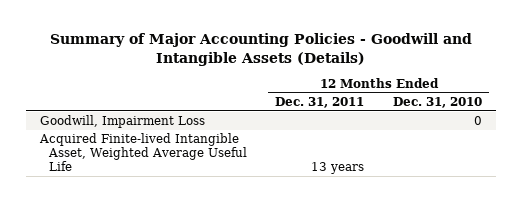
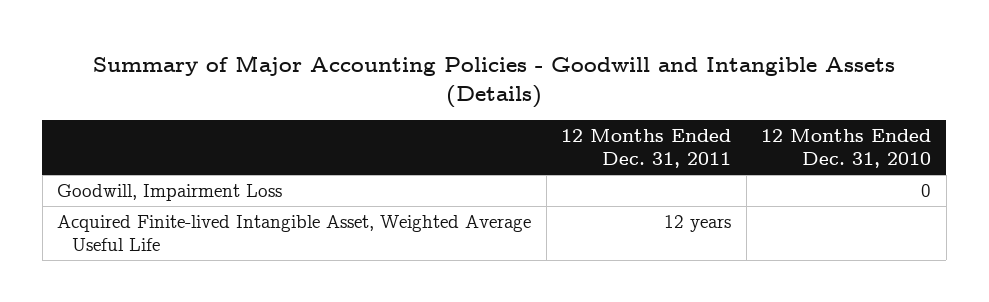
[311,162,365,175] 13 years -> [664,214,732,232] 12 years

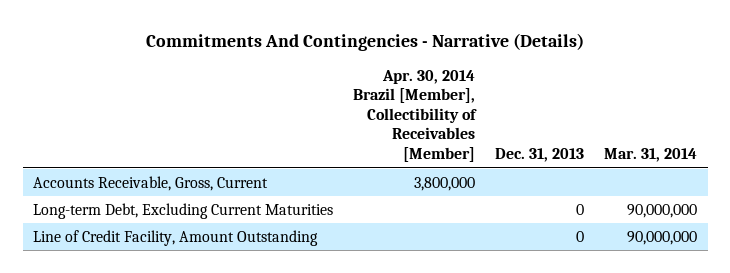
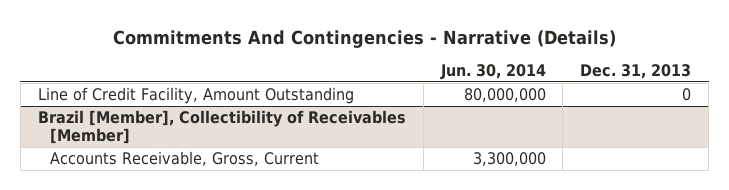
[353,69,478,162] Apr. 30, 2014 Brazil [Member], Collectibility of Receivables [Member] -> none
[604,147,698,162] Mar. 31, 2014 -> none
none -> [439,64,546,81] Jun. 30, 2014
[32,175,268,191] Accounts Receivable, Gross, Current -> none
[32,202,333,219] Long-term Debt, Excluding Current Maturities -> none
none -> [37,109,406,145] Brazil [Member], Collectibility of Receivables [Member]
none -> [50,150,320,166] Accounts Receivable, Gross, Current

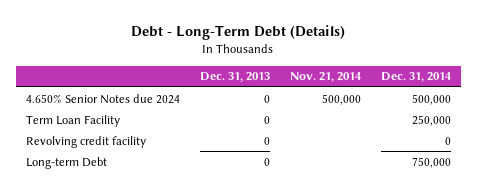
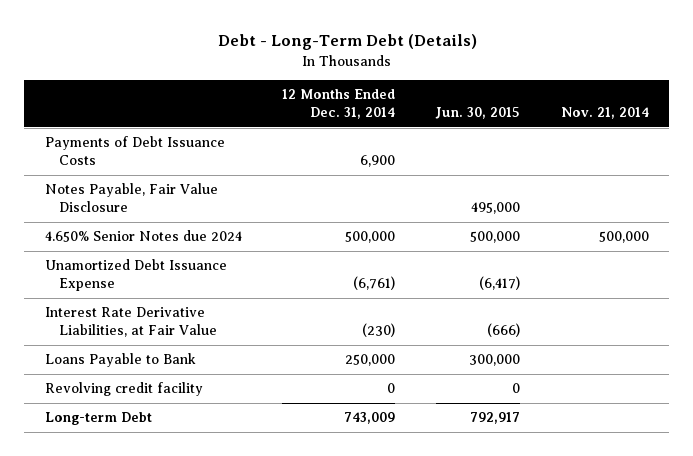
[200,72,271,83] Dec. 31, 2013 -> none
[380,72,452,83] Dec. 31, 2014 -> none
none -> [282,89,396,120] 12 Months Ended Dec. 31, 2014
none -> [435,107,521,120] Jun. 30, 2015
none -> [44,136,225,166] Payments of Debt Issuance Costs
none -> [44,183,218,213] Notes Payable, Fair Value Disclosure
none -> [44,259,227,292] Unamortized Debt Issuance Expense
none -> [44,307,217,338] Interest Rate Derivative Liabilities, at Fair Value
[26,114,121,127] Term Loan Facility -> [44,353,196,368] Loans Payable to Bank

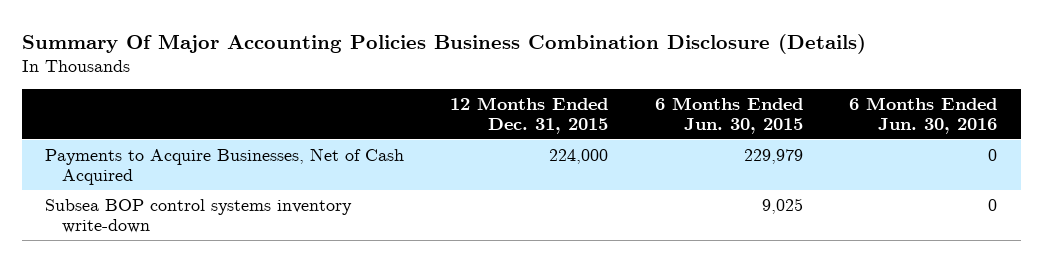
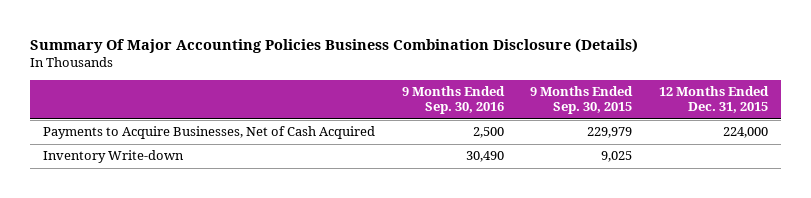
[654,96,803,135] 6 Months Ended Jun. 30, 2015 -> none
[849,96,998,135] 6 Months Ended Jun. 30, 2016 -> none
none -> [401,86,505,115] 9 Months Ended Sep. 30, 2016
none -> [530,86,634,115] 9 Months Ended Sep. 30, 2015
[44,198,352,233] Subsea BOP control systems inventory write-down -> [43,150,185,164] Inventory Write-down

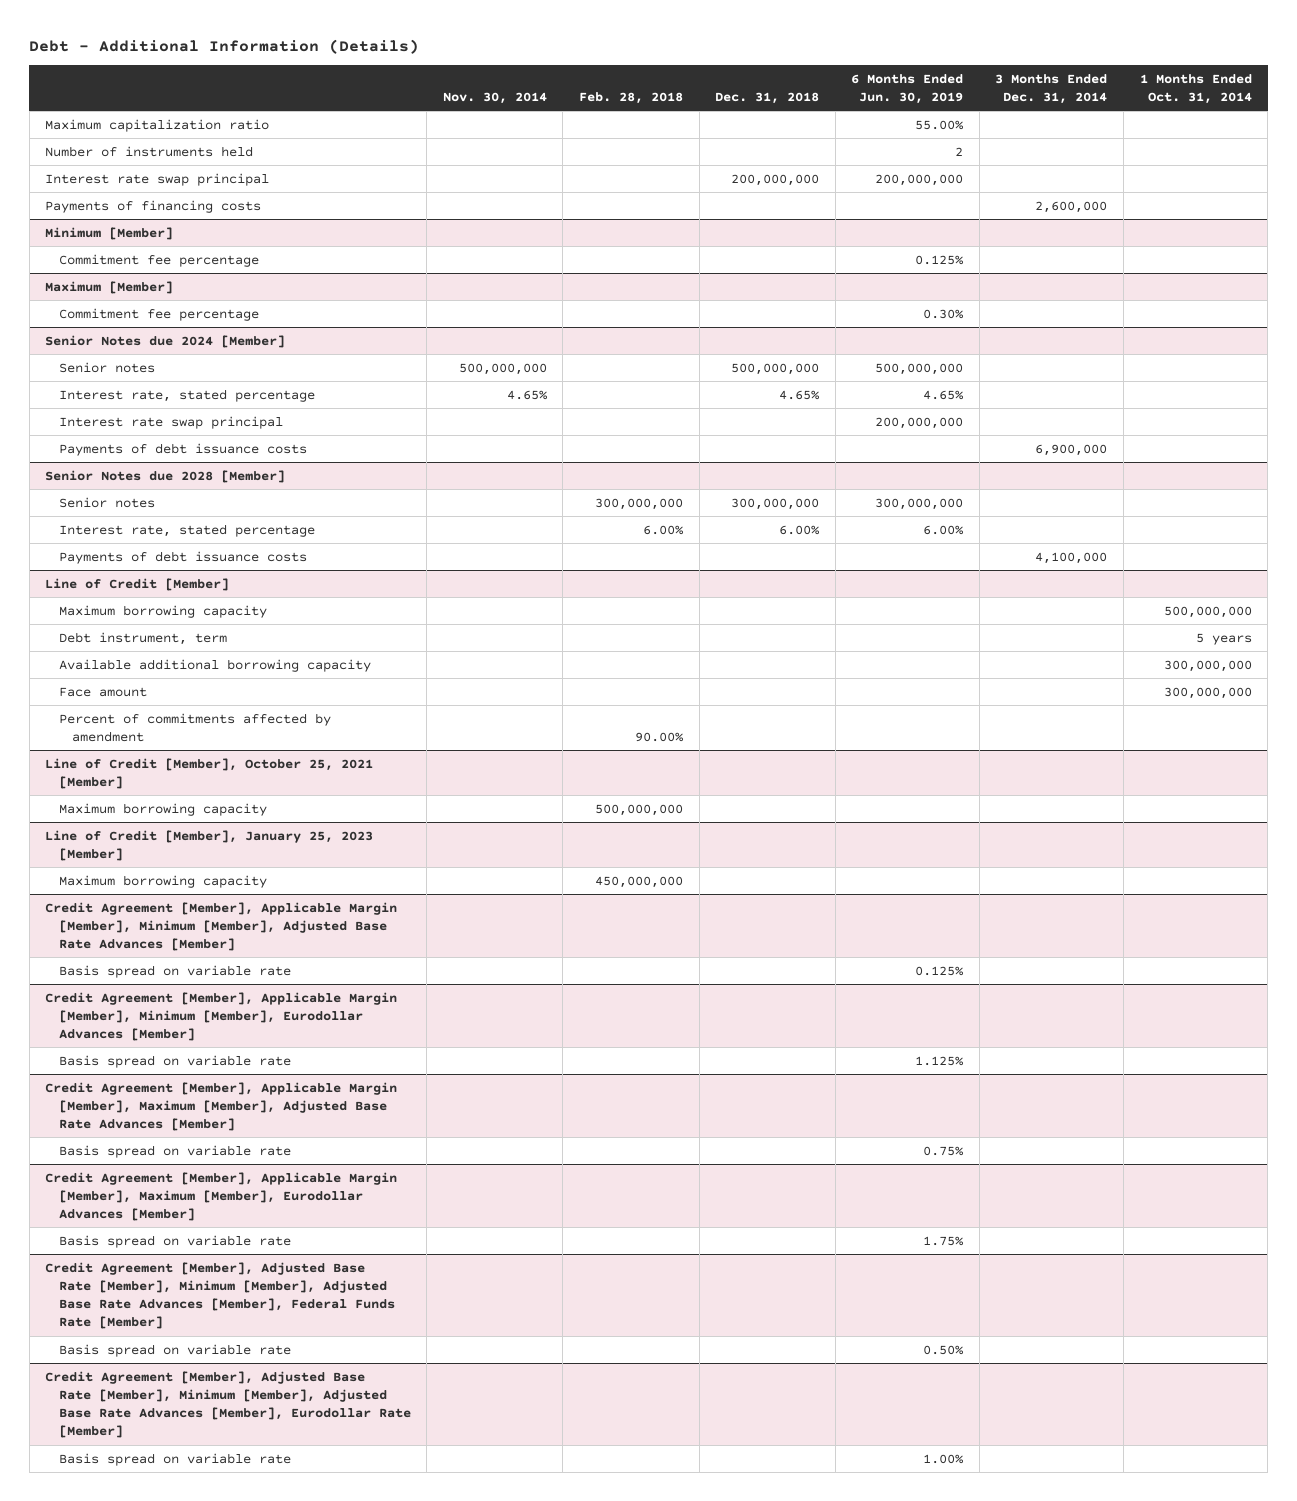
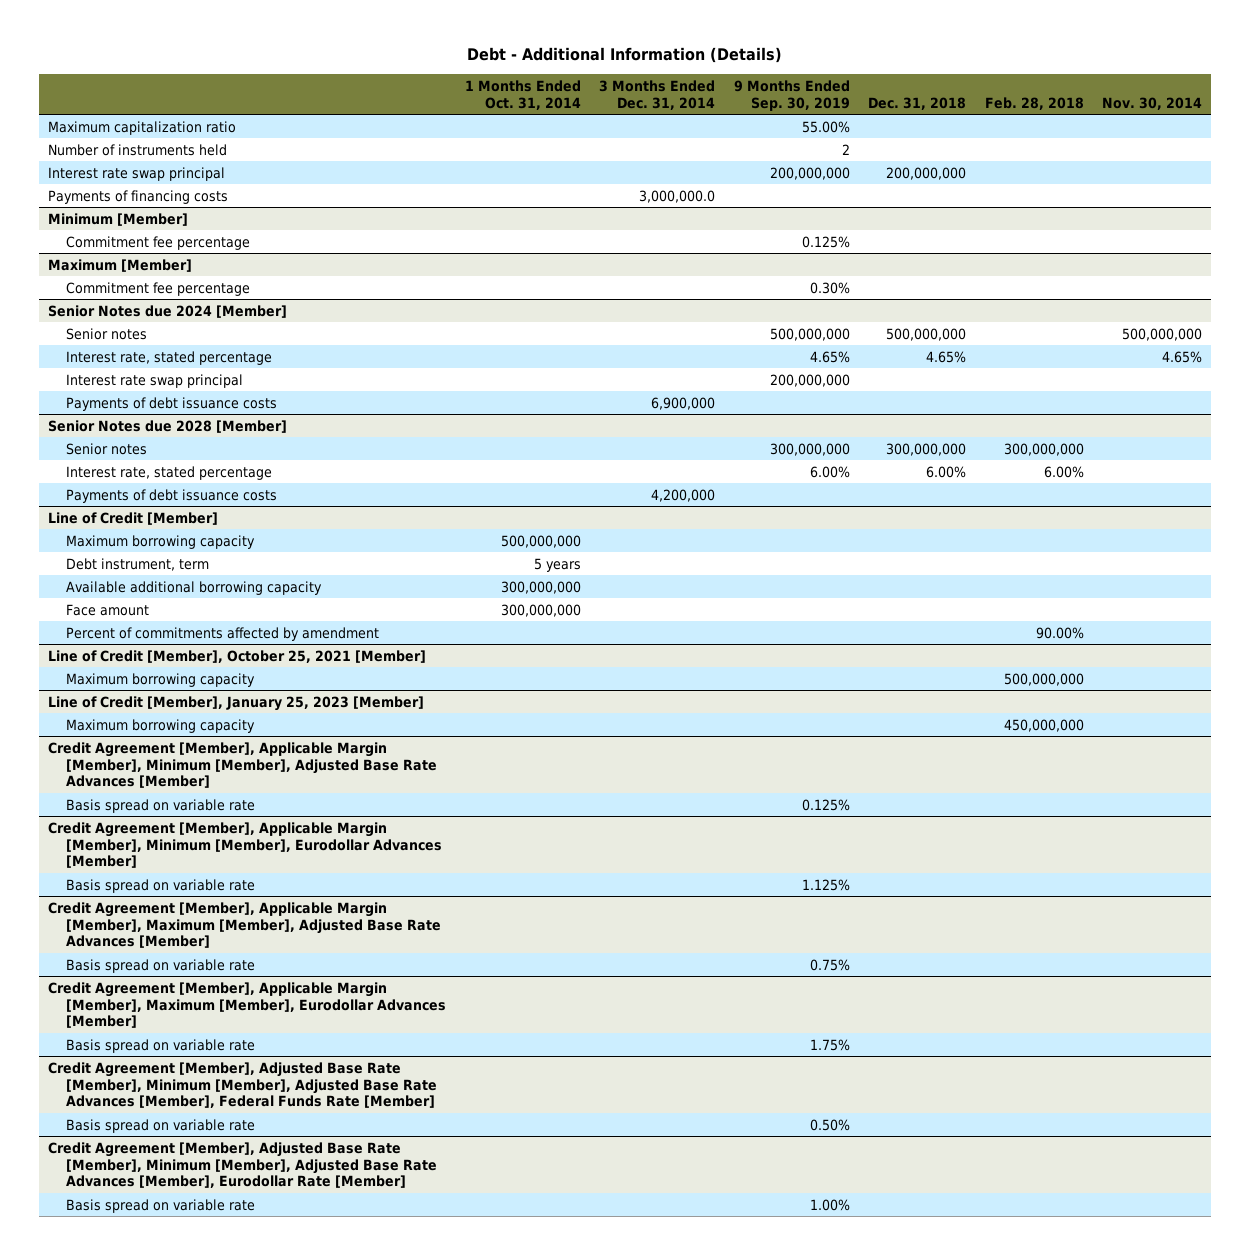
[851,73,964,105] 6 Months Ended Jun. 30, 2019 -> none
none -> [733,79,850,111] 9 Months Ended Sep. 30, 2019
[1035,200,1108,213] 2,600,000 -> [639,189,716,203] 3,000,000.0
[1035,551,1108,564] 4,100,000 -> [651,488,716,502] 4,200,000

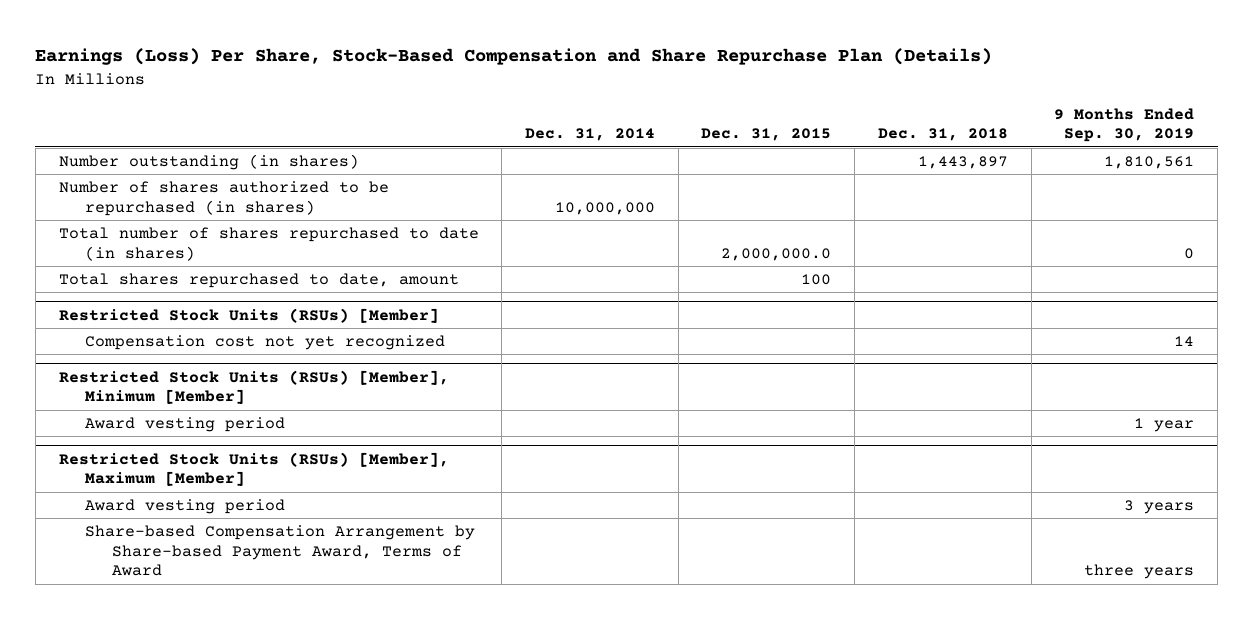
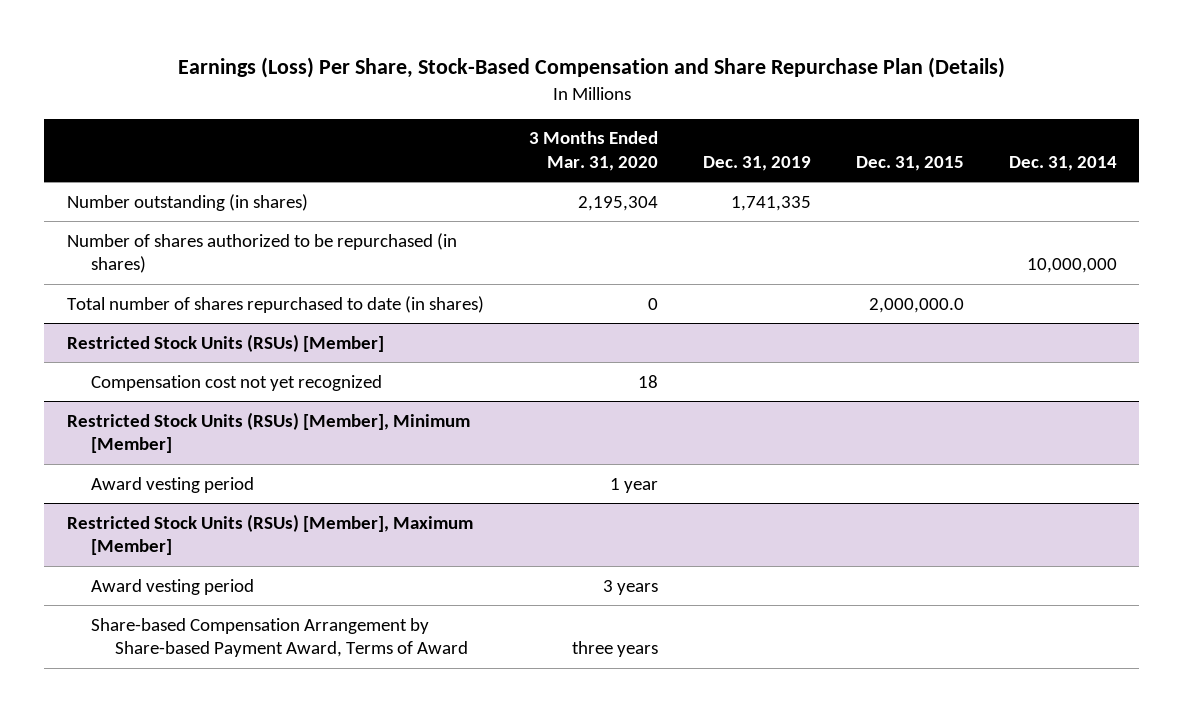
[877,128,1008,142] Dec. 31, 2018 -> none
[1054,107,1195,143] 9 Months Ended Sep. 30, 2019 -> none
none -> [528,131,658,172] 3 Months Ended Mar. 31, 2020
none -> [702,156,811,172] Dec. 31, 2019
[58,273,459,289] Total shares repurchased to date, amount -> none

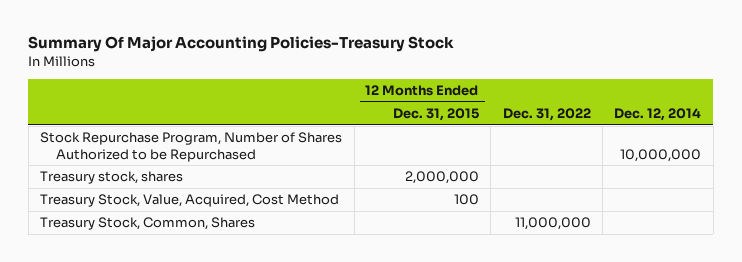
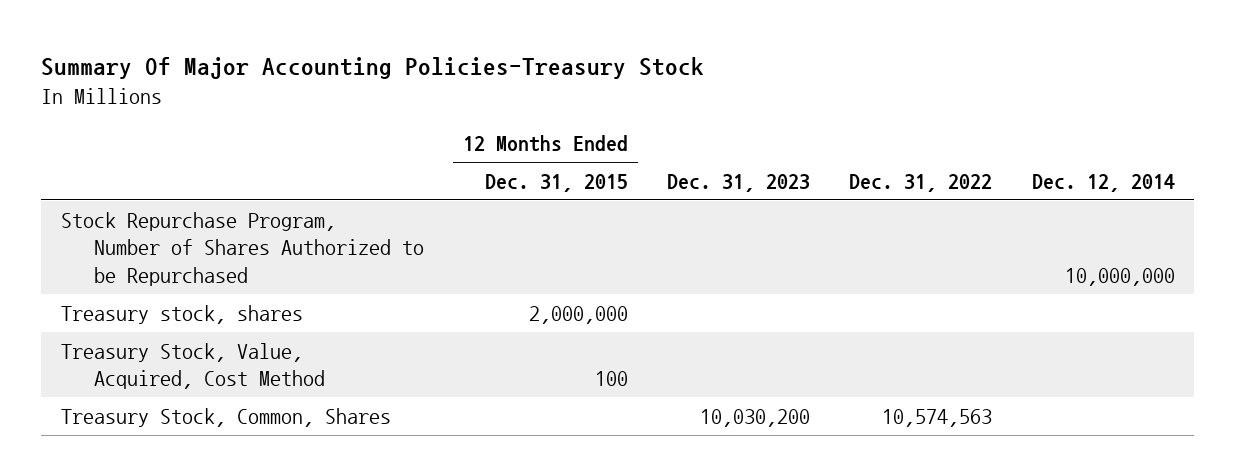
none -> [667,173,811,192] Dec. 31, 2023
[514,217,591,231] 11,000,000 -> [882,408,993,427] 10,574,563

